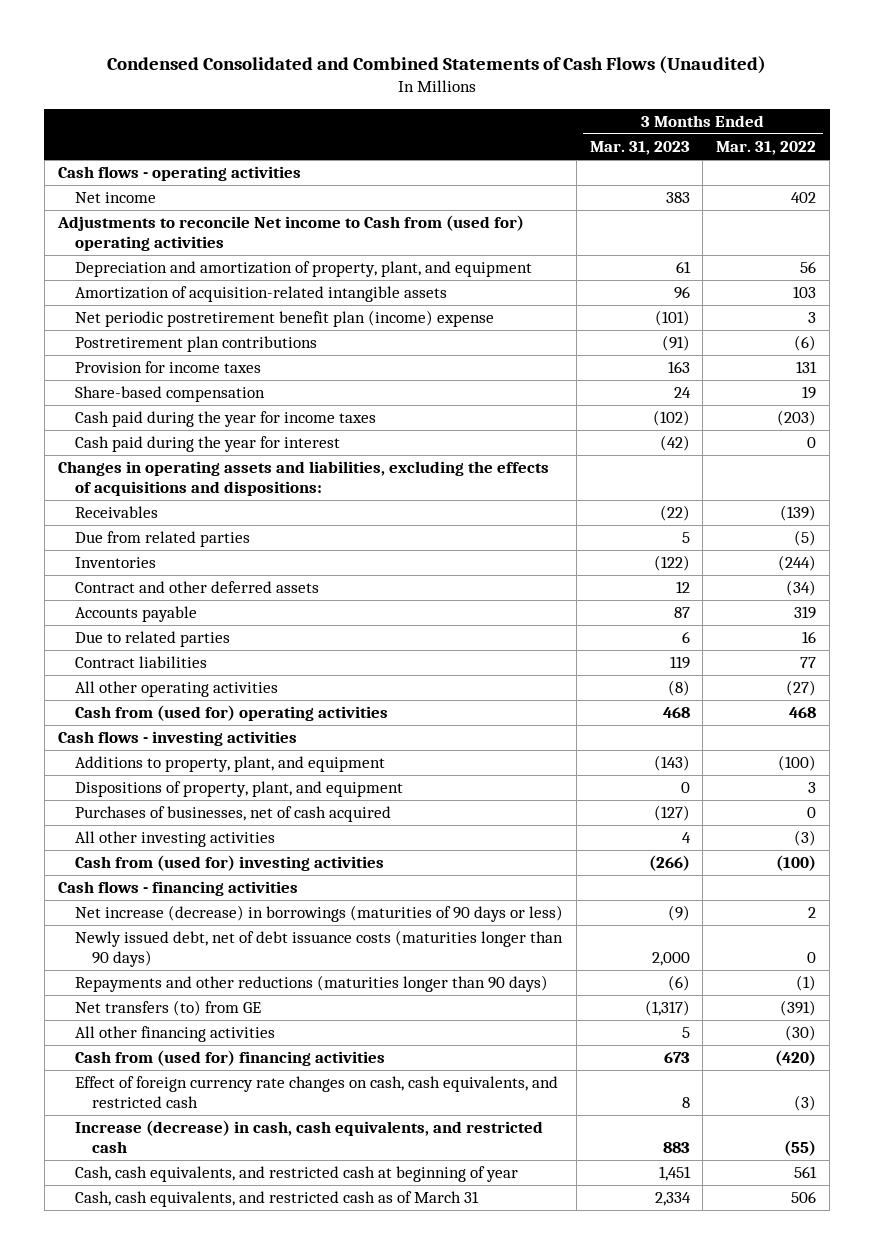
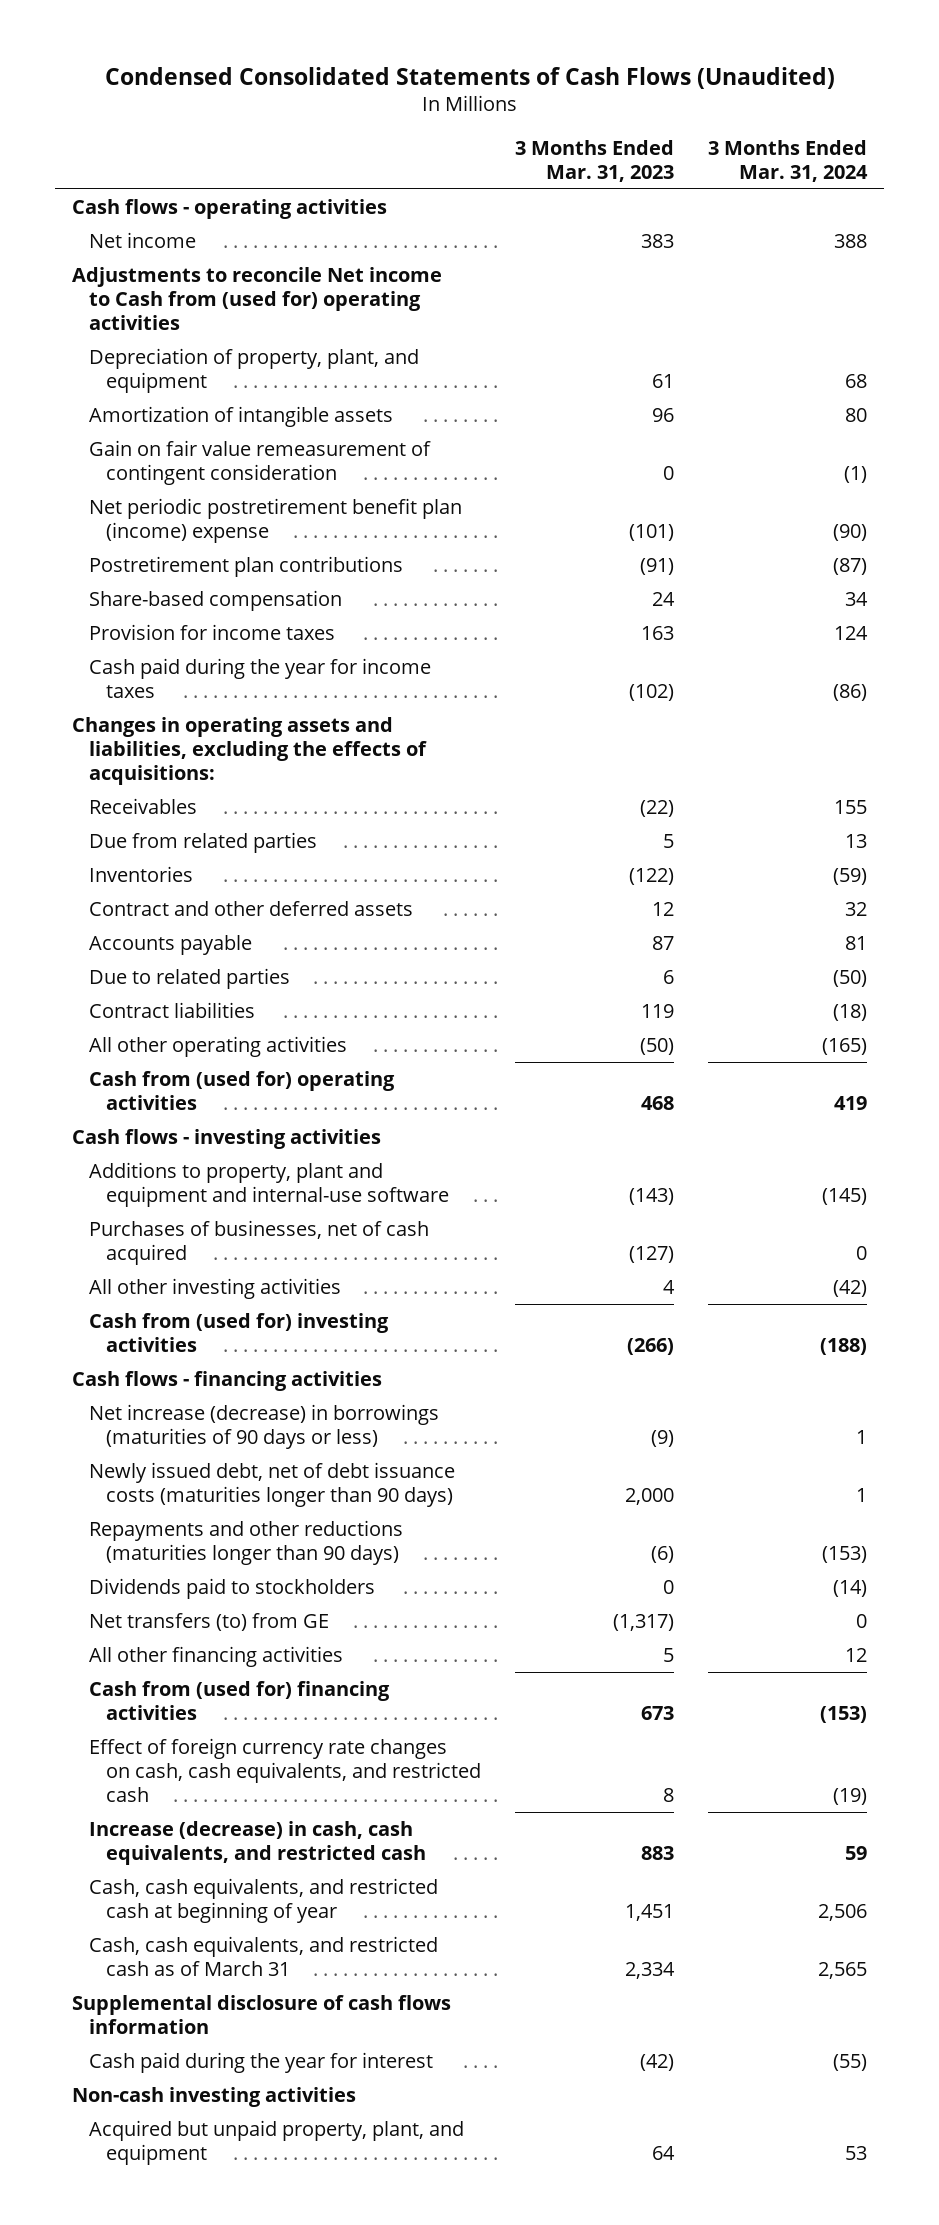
[107,55,767,74] Condensed Consolidated and Combined Statements of Cash Flows (Unaudited) -> [104,67,835,90] Condensed Consolidated Statements of Cash Flows (Unaudited)
[716,141,817,156] Mar. 31, 2022 -> none
none -> [708,140,869,182] 3 Months Ended Mar. 31, 2024
[74,261,532,278] Depreciation and amortization of property, plant, and equipment -> [88,348,419,393] Depreciation of property, plant, and equipment
[74,286,447,303] Amortization of acquisition-related intangible assets -> [88,406,393,428] Amortization of intangible assets
none -> [88,440,431,485] Gain on fair value remeasurement of contingent consideration
[74,361,261,374] Provision for income taxes -> [88,624,335,641] Provision for income taxes
[57,461,549,497] Changes in operating assets and liabilities, excluding the effects of acquisitions and dispositions: -> [71,717,427,785] Changes in operating assets and liabilities, excluding the effects of acquisitions:
[667,680,690,697] (8) -> [640,1038,675,1056] (50)
[74,781,403,798] Dispositions of property, plant, and equipment -> none
[74,756,385,773] Additions to property, plant, and equipment -> [88,1162,450,1207] Additions to property, plant and equipment and internal-use software
none -> [88,1578,375,1600] Dividends paid to stockholders
none -> [71,1995,451,2034] Supplemental disclosure of cash flows information
[74,436,340,453] Cash paid during the year for interest -> [88,2052,433,2074] Cash paid during the year for interest
none -> [71,2087,356,2108] Non-cash investing activities
none -> [88,2120,464,2165] Acquired but unpaid property, plant, and equipment

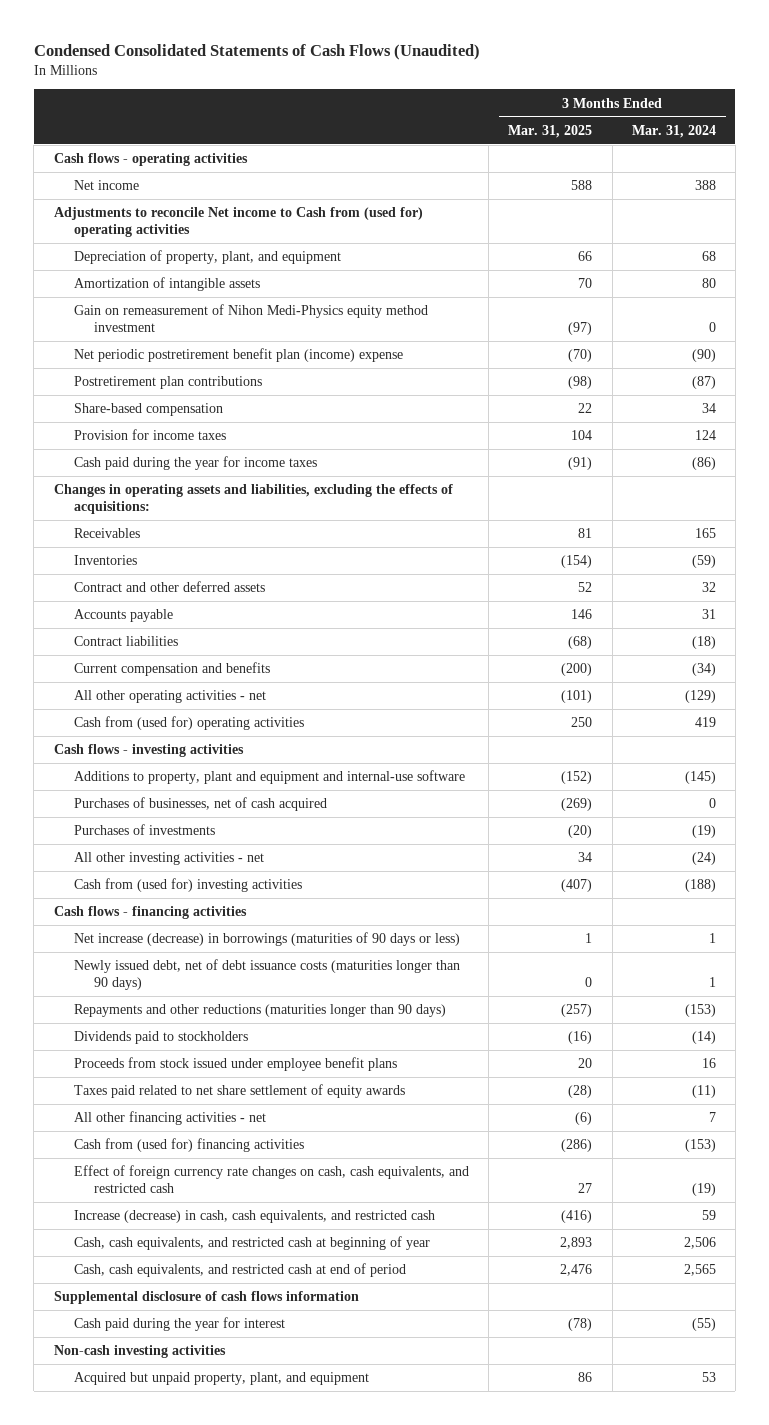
[515,140,675,182] 3 Months Ended Mar. 31, 2023 -> none
none -> [508,124,593,138] Mar. 31, 2025
[88,440,431,485] Gain on fair value remeasurement of contingent consideration -> none
none -> [74,304,429,333] Gain on remeasurement of Nihon Medi-Physics equity method investment
[88,832,317,854] Due from related parties -> none
[834,800,868,815] 155 -> [694,528,716,539] 165
[88,968,290,990] Due to related parties -> none
[845,936,868,951] 81 -> [701,609,716,620] 31
none -> [74,662,271,677] Current compensation and benefits
[88,1036,347,1058] All other operating activities -> [74,690,267,704] All other operating activities - net
[822,1038,868,1056] (165) -> [684,690,716,704] (129)
none -> [74,824,216,836] Purchases of investments
[88,1278,341,1300] All other investing activities -> [74,852,265,866] All other investing activities - net
[833,1280,868,1298] (42) -> [691,852,716,866] (24)
[88,1613,329,1632] Net transfers (to) from GE -> none
none -> [74,1057,398,1072] Proceeds from stock issued under employee benefit plans
none -> [74,1084,406,1099] Taxes paid related to net share settlement of equity awards
[88,1646,343,1668] All other financing activities -> [74,1111,267,1126] All other financing activities - net
[845,1648,868,1663] 12 -> [708,1112,716,1123] 7
[88,1936,438,1976] Cash, cash equivalents, and restricted cash as of March 31 -> [74,1263,407,1278] Cash, cash equivalents, and restricted cash at end of period

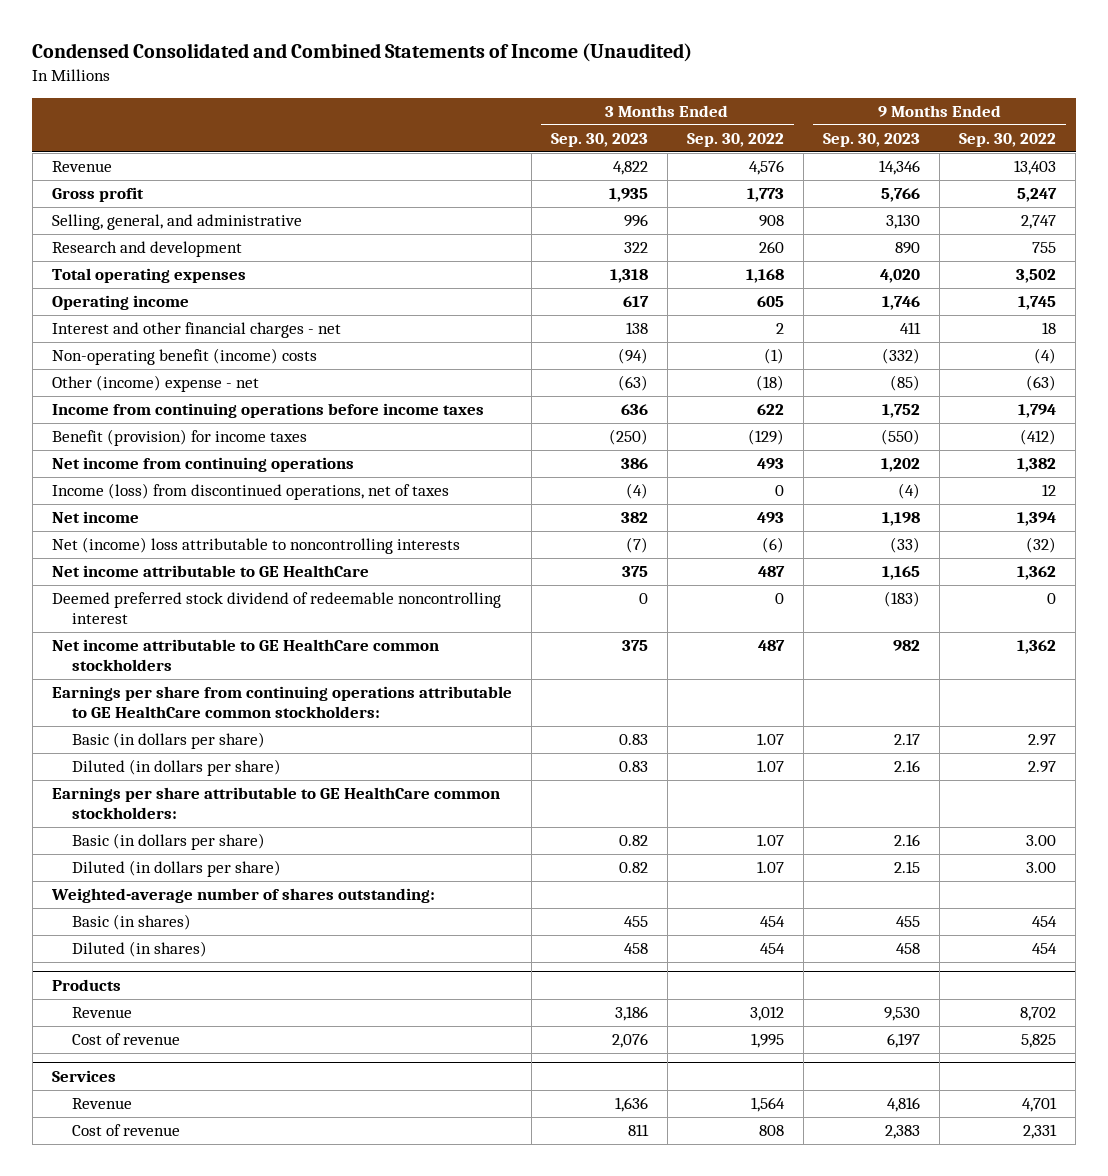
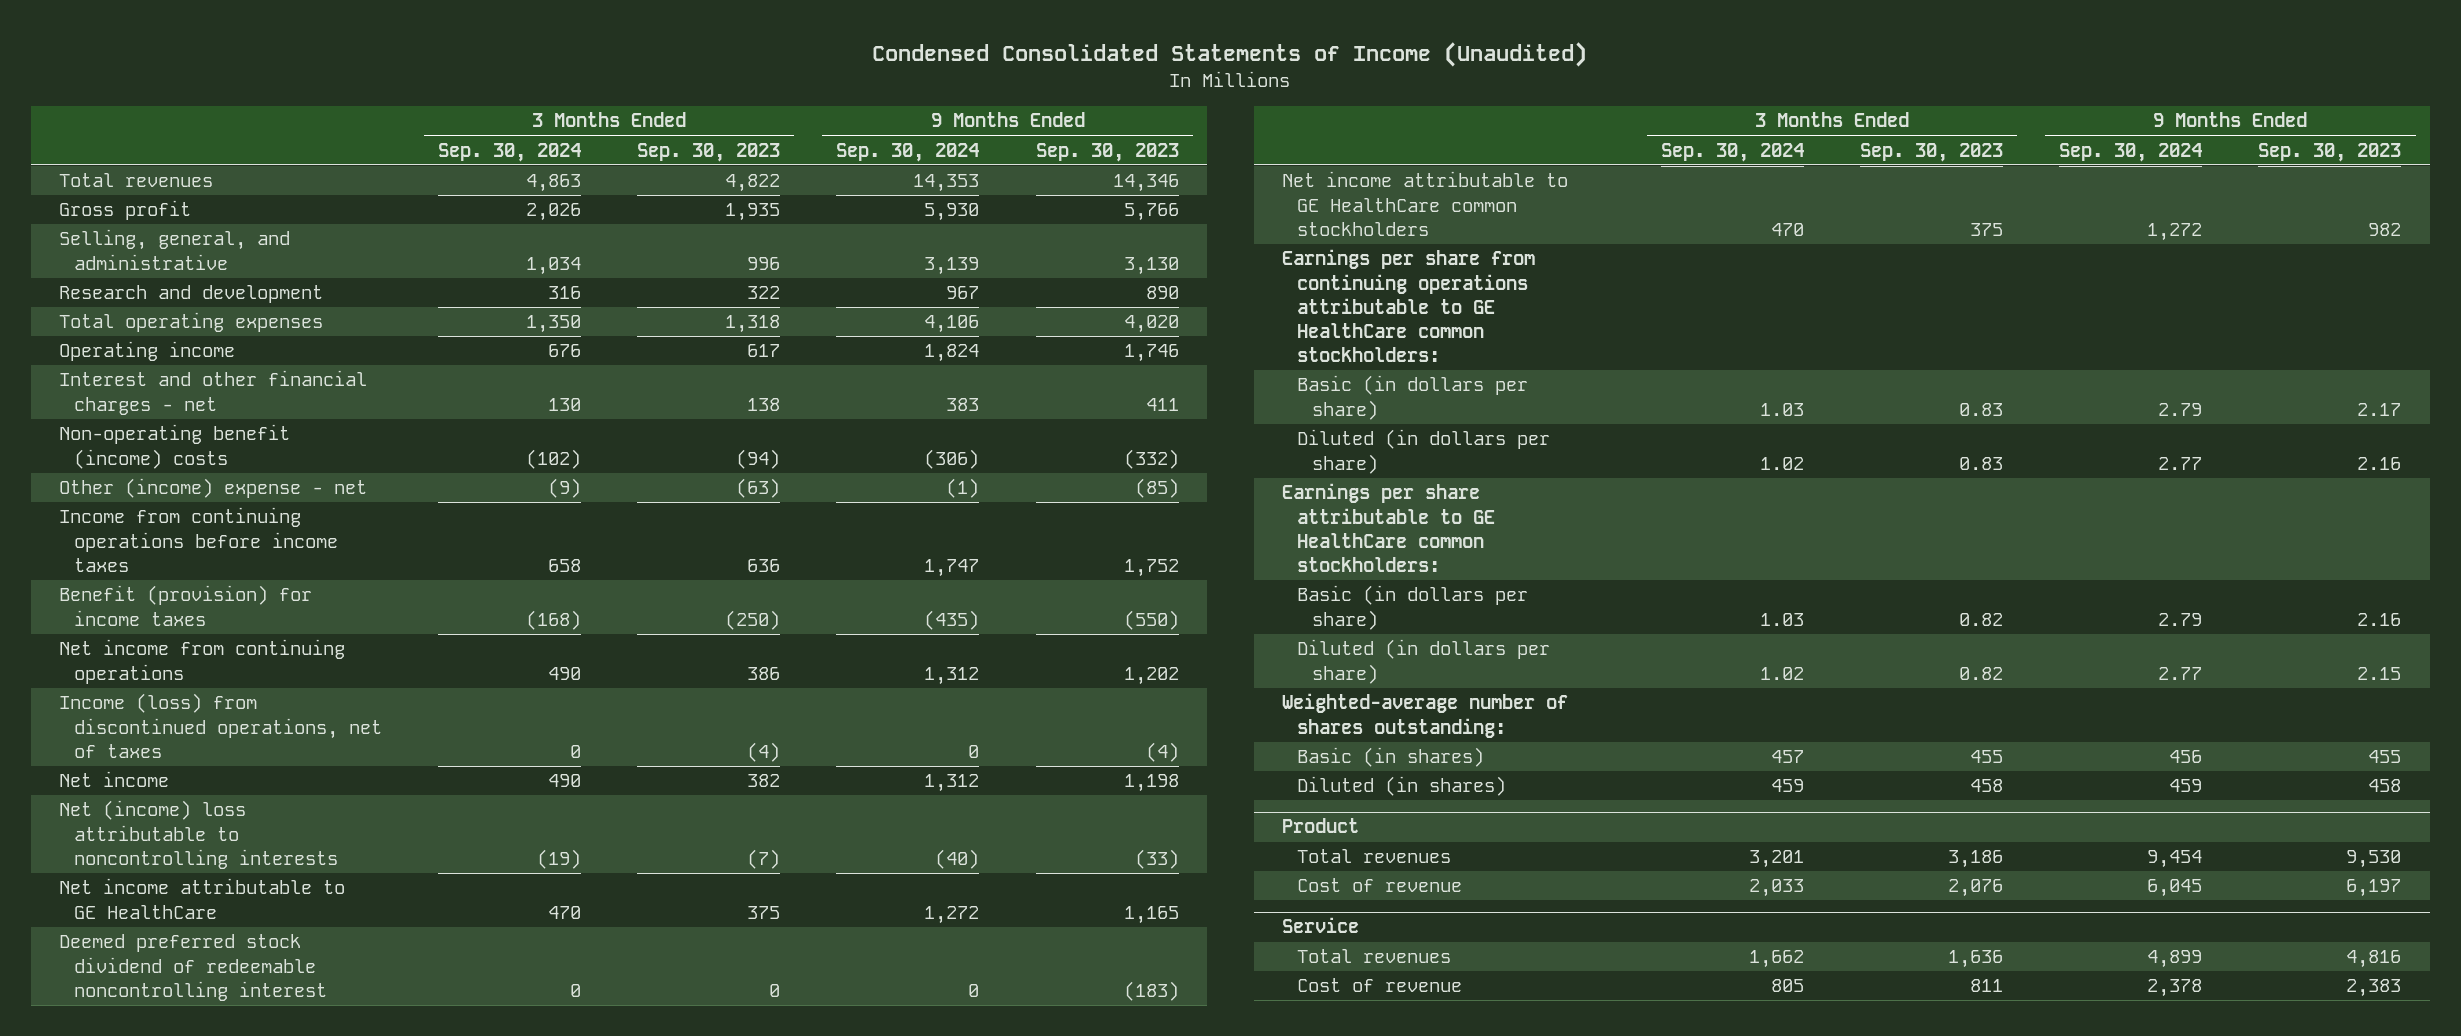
[32,43,693,63] Condensed Consolidated and Combined Statements of Income (Unaudited) -> [872,41,1588,67] Condensed Consolidated Statements of Income (Unaudited)
[686,133,784,148] Sep. 30, 2022 -> none
[959,133,1057,148] Sep. 30, 2022 -> none
none -> [438,142,582,162] Sep. 30, 2024
none -> [836,142,980,162] Sep. 30, 2024
[51,161,112,173] Revenue -> [59,173,214,188] Total revenues
[51,979,121,992] Products -> [1282,818,1360,834] Product
[71,1007,132,1019] Revenue -> [1297,849,1452,864] Total revenues
[51,1070,116,1083] Services -> [1282,917,1360,934] Service
[71,1098,132,1110] Revenue -> [1297,949,1452,964] Total revenues

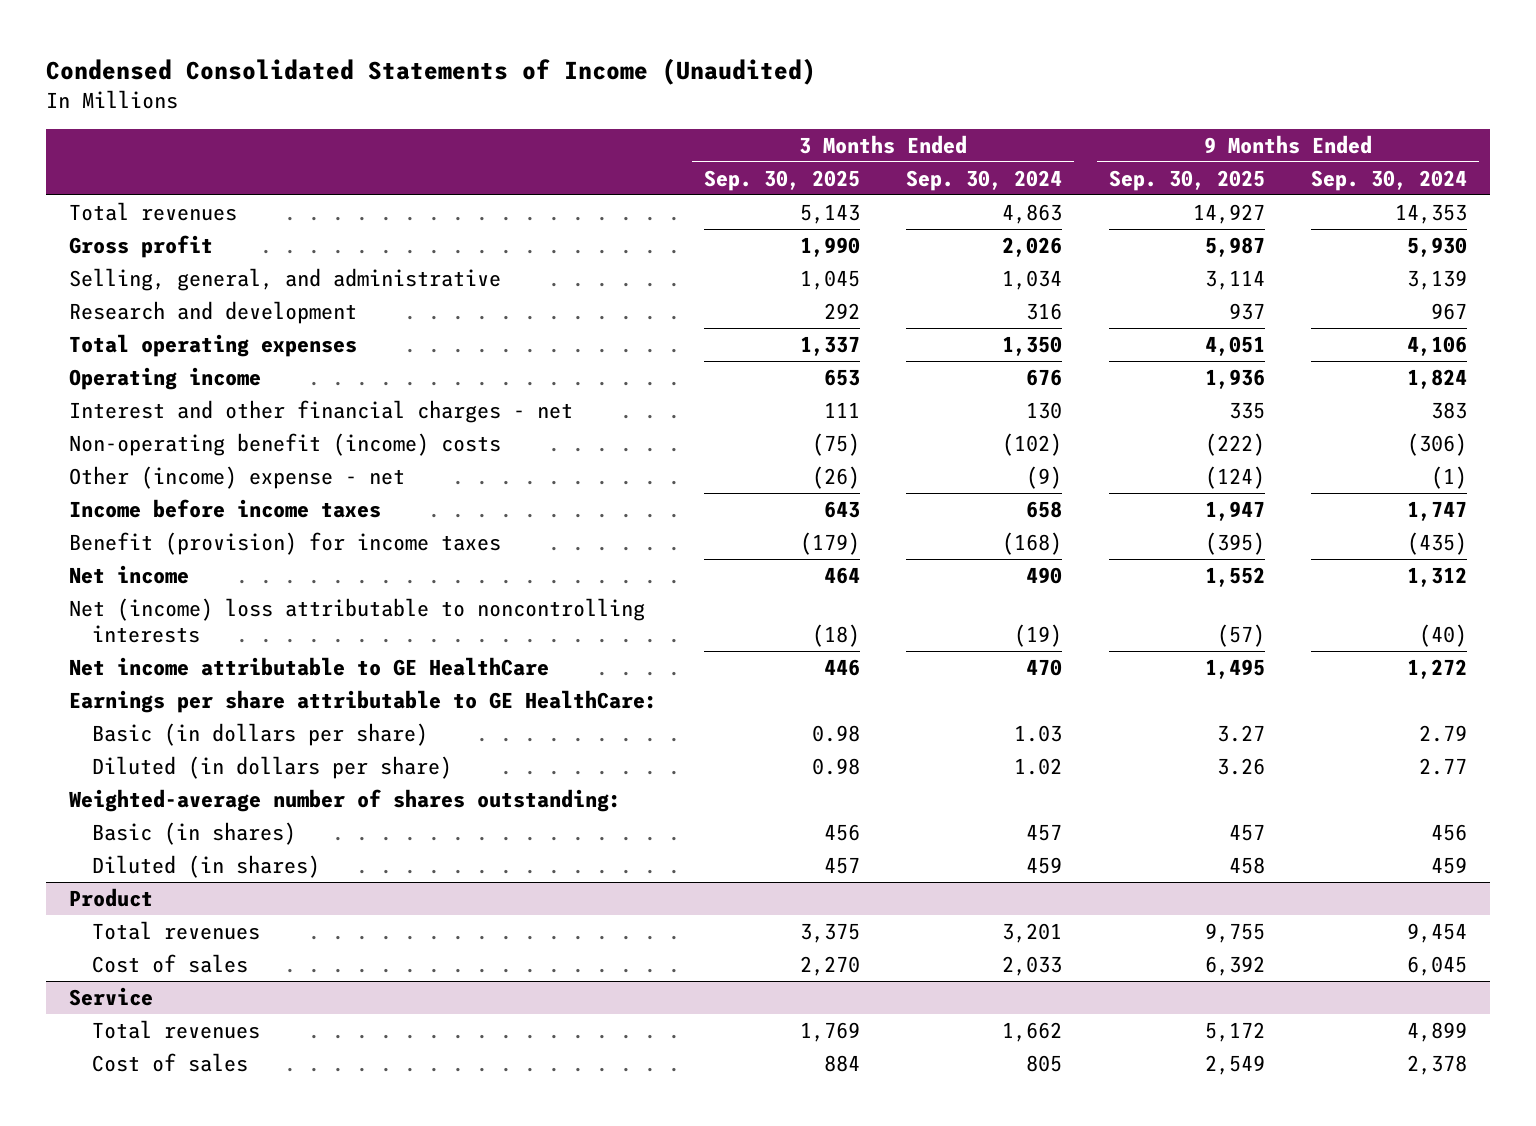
[637,142,781,162] Sep. 30, 2023 -> none
[1035,142,1179,162] Sep. 30, 2023 -> none
none -> [703,169,860,191] Sep. 30, 2025
none -> [1108,169,1265,191] Sep. 30, 2025
[59,507,339,572] Income from continuing operations before income taxes -> [69,498,382,518] Income before income taxes
[59,639,346,684] Net income from continuing operations -> none
[59,693,383,758] Income (loss) from discontinued operations, net of taxes -> none
[59,934,328,1001] Deemed preferred stock dividend of redeemable noncontrolling interest -> none
[1282,171,1569,236] Net income attributable to GE HealthCare common stockholders -> none
[1282,249,1536,363] Earnings per share from continuing operations attributable to GE HealthCare common stockholders: -> none
[1297,375,1529,420] Basic (in dollars per share) -> none
[1297,429,1551,474] Diluted (in dollars per share) -> none
[1282,483,1496,572] Earnings per share attributable to GE HealthCare common stockholders: -> [69,689,658,713] Earnings per share attributable to GE HealthCare:
[1297,878,1463,893] Cost of revenue -> [92,953,249,973] Cost of sales
[1297,978,1463,993] Cost of revenue -> [92,1052,249,1072] Cost of sales

